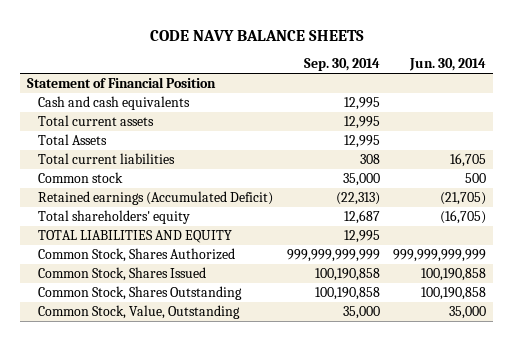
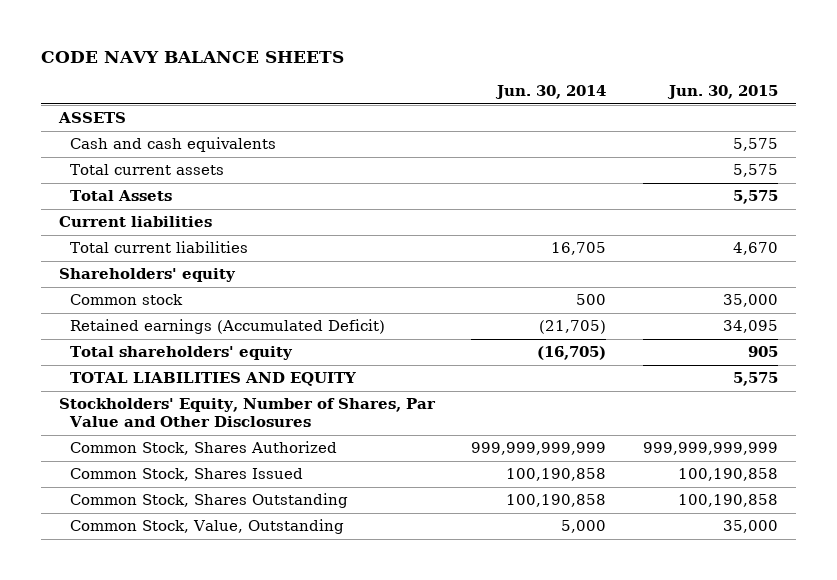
[303,58,380,72] Sep. 30, 2014 -> none
none -> [666,84,778,99] Jun. 30, 2015
[26,77,216,89] Statement of Financial Position -> none
none -> [58,112,127,124] ASSETS
none -> [59,216,213,228] Current liabilities
none -> [59,268,237,283] Shareholders' equity
none -> [59,398,437,428] Stockholders' Equity, Number of Shares, Par Value and Other Disclosures
[449,306,487,320] 35,000 -> [561,520,607,534] 5,000

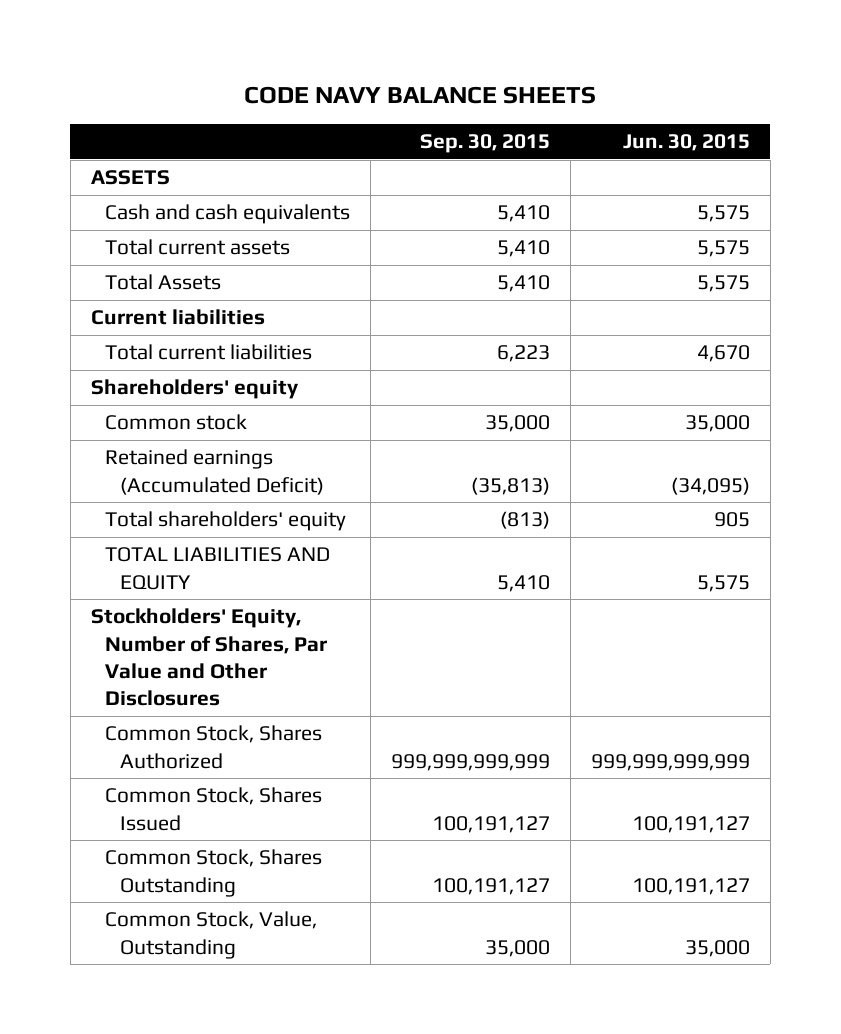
[495,84,607,99] Jun. 30, 2014 -> none
none -> [420,134,551,154] Sep. 30, 2015
[722,320,778,334] 34,095 -> [671,476,751,495] (34,095)
[677,468,778,482] 100,190,858 -> [632,815,751,833] 100,191,127
[677,494,778,508] 100,190,858 -> [632,877,751,895] 100,191,127

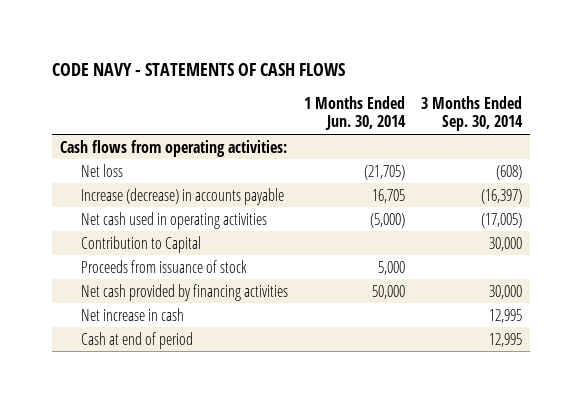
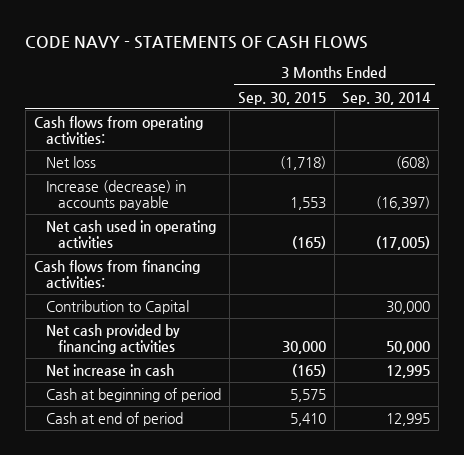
[303,95,406,131] 1 Months Ended Jun. 30, 2014 -> none
none -> [237,91,326,105] Sep. 30, 2015
none -> [33,259,200,288] Cash flows from financing activities:
[80,259,247,273] Proceeds from issuance of stock -> none
[488,284,522,299] 30,000 -> [386,340,431,354] 50,000
none -> [45,387,221,402] Cash at beginning of period

